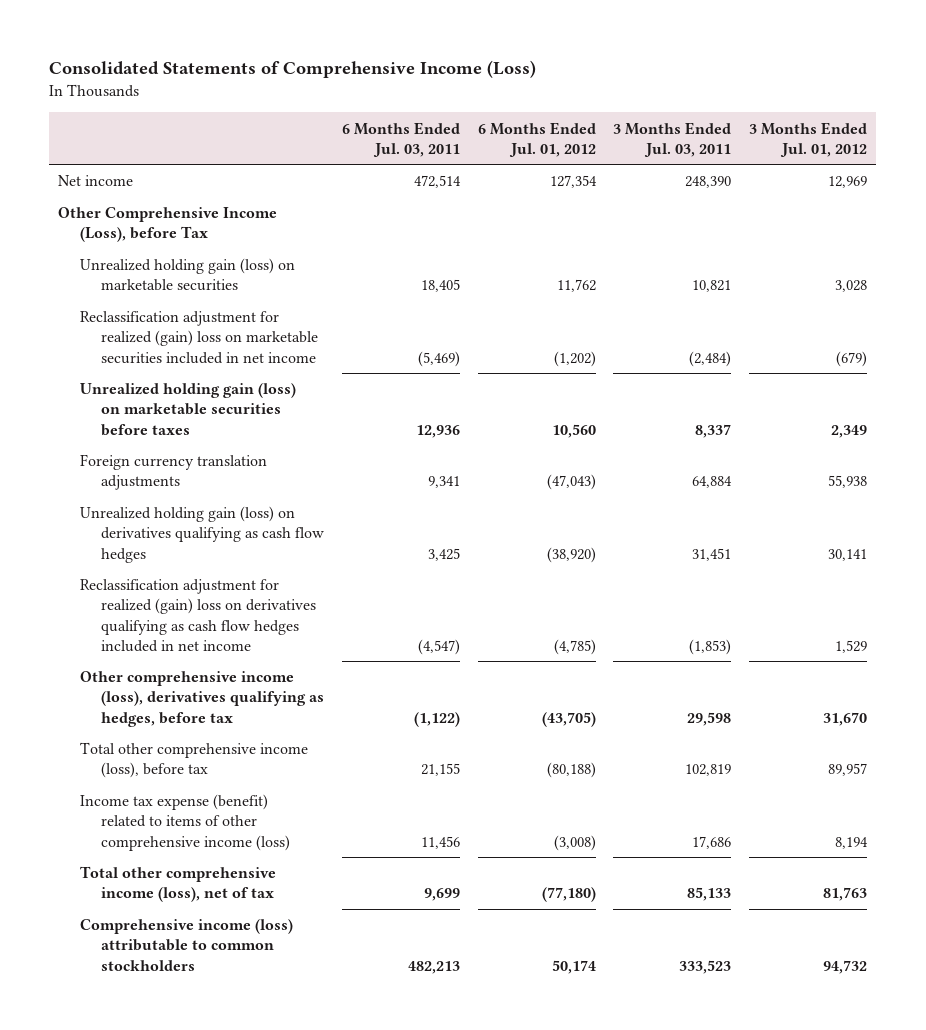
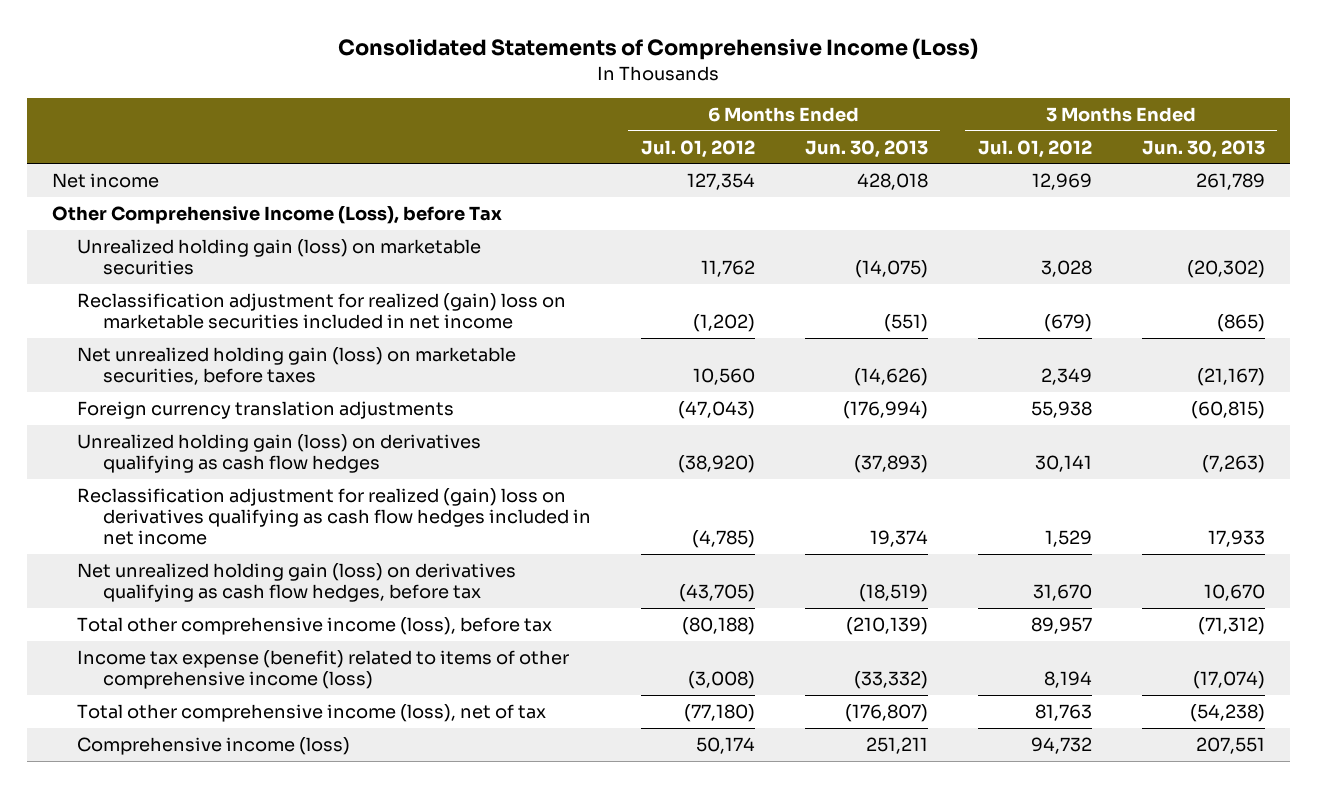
[341,121,460,157] 6 Months Ended Jul. 03, 2011 -> none
[613,121,732,157] 3 Months Ended Jul. 03, 2011 -> none
none -> [804,139,928,158] Jun. 30, 2013
none -> [1141,139,1265,158] Jun. 30, 2013
[79,383,296,436] Unrealized holding gain (loss) on marketable securities before taxes -> [77,346,517,386] Net unrealized holding gain (loss) on marketable securities, before taxes
[79,671,325,727] Other comprehensive income (loss), derivatives qualifying as hedges, before tax -> [77,562,517,603] Net unrealized holding gain (loss) on derivatives qualifying as cash flow hedges, before tax
[79,919,293,971] Comprehensive income (loss) attributable to common stockholders -> [77,736,351,755] Comprehensive income (loss)

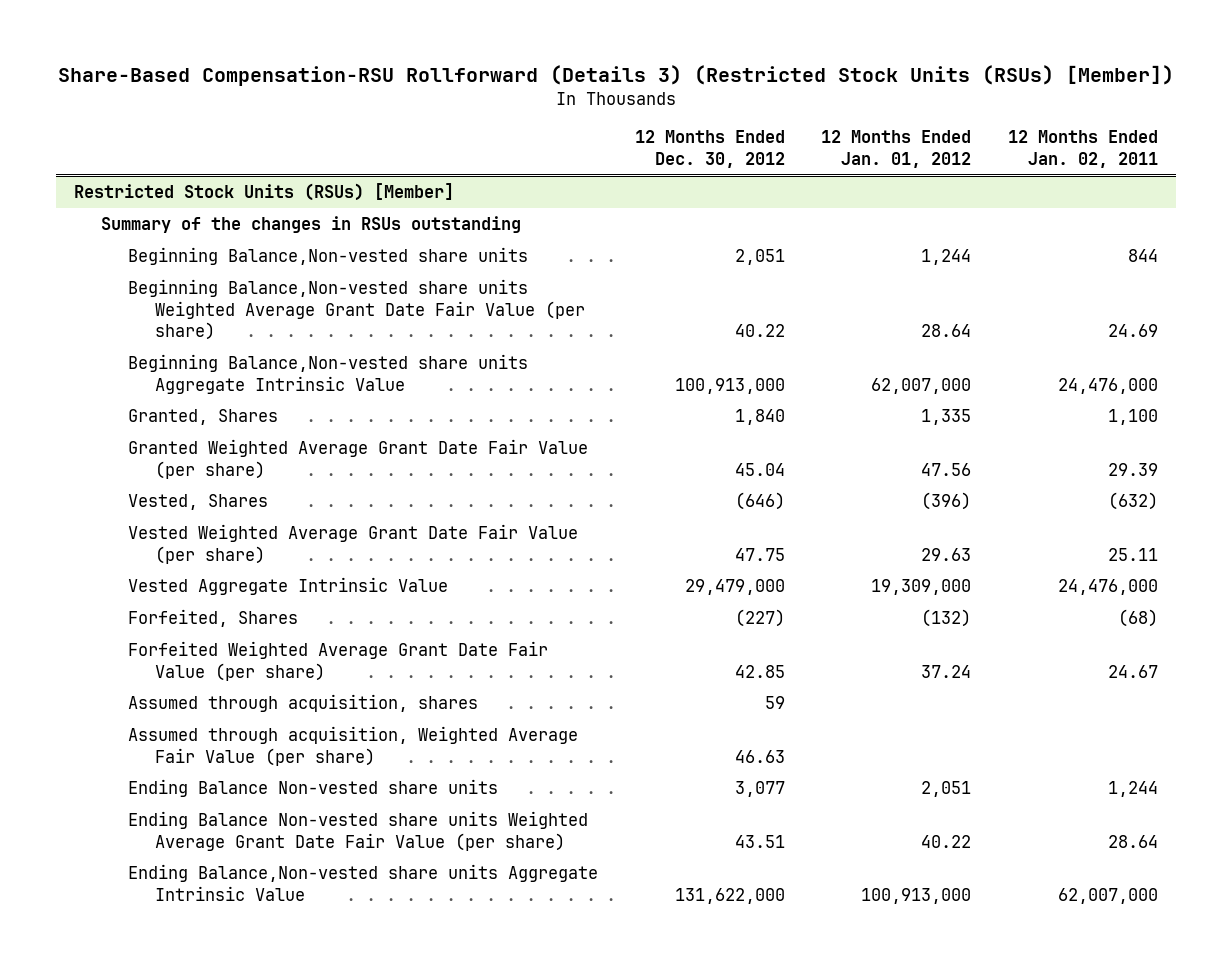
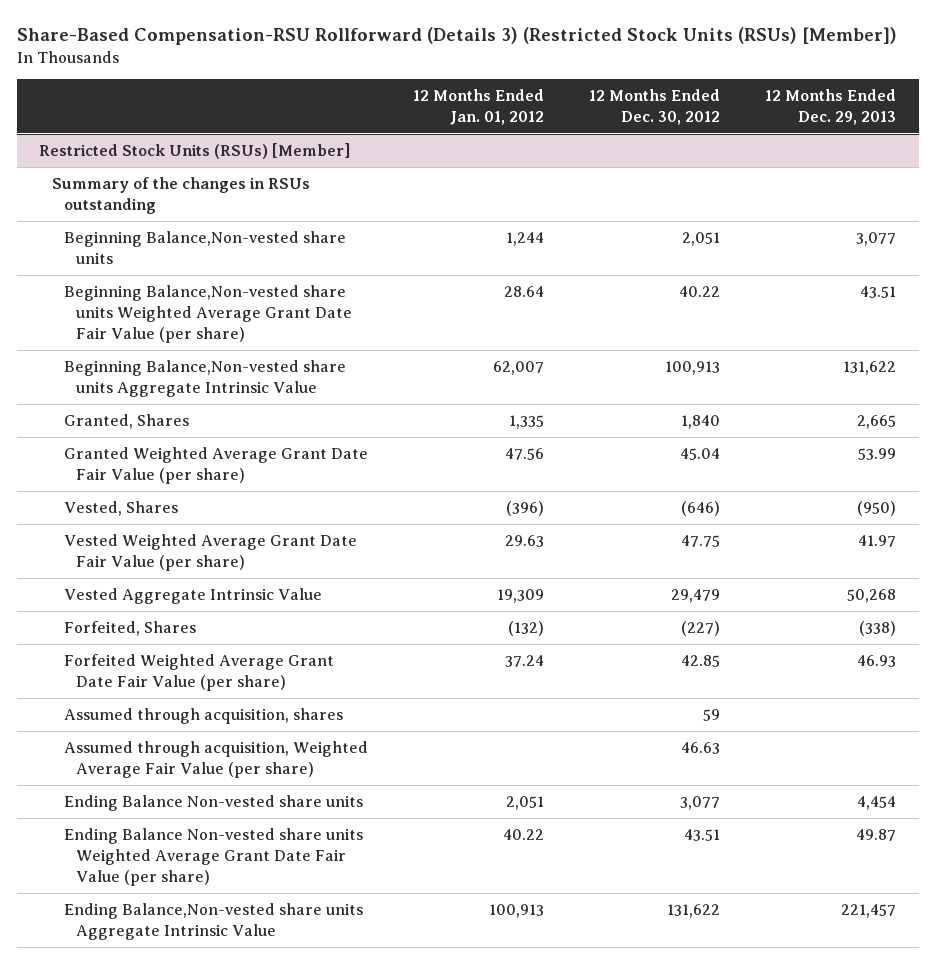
[1007,130,1158,168] 12 Months Ended Jan. 02, 2011 -> none
none -> [765,89,897,125] 12 Months Ended Dec. 29, 2013
[674,377,785,394] 100,913,000 -> [664,361,720,376] 100,913
[871,377,972,394] 62,007,000 -> [492,361,544,376] 62,007
[684,579,785,596] 29,479,000 -> [670,589,720,604] 29,479
[871,579,972,596] 19,309,000 -> [496,589,544,604] 19,309
[674,887,785,904] 131,622,000 -> [666,904,720,919] 131,622
[861,887,972,904] 100,913,000 -> [488,904,544,919] 100,913

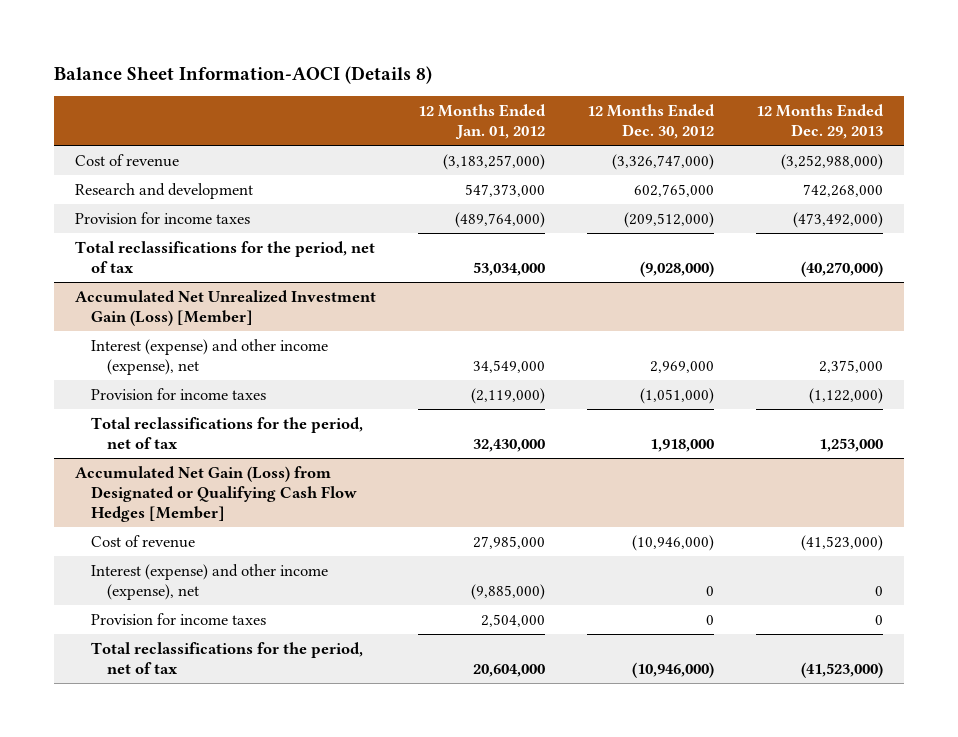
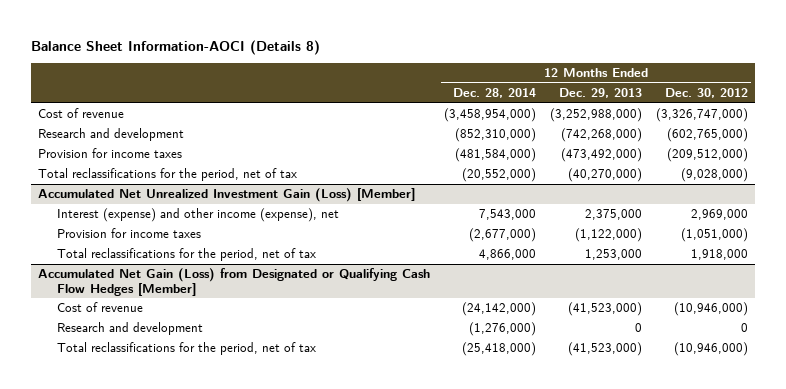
[417,104,546,140] 12 Months Ended Jan. 01, 2012 -> none
none -> [453,88,537,99] Dec. 28, 2014
[633,183,714,197] 602,765,000 -> [666,128,748,143] (602,765,000)
[803,183,884,197] 742,268,000 -> [561,128,643,143] (742,268,000)
[90,563,328,600] Interest (expense) and other income (expense), net -> none
[90,612,266,625] Provision for income taxes -> none
none -> [56,322,203,336] Research and development

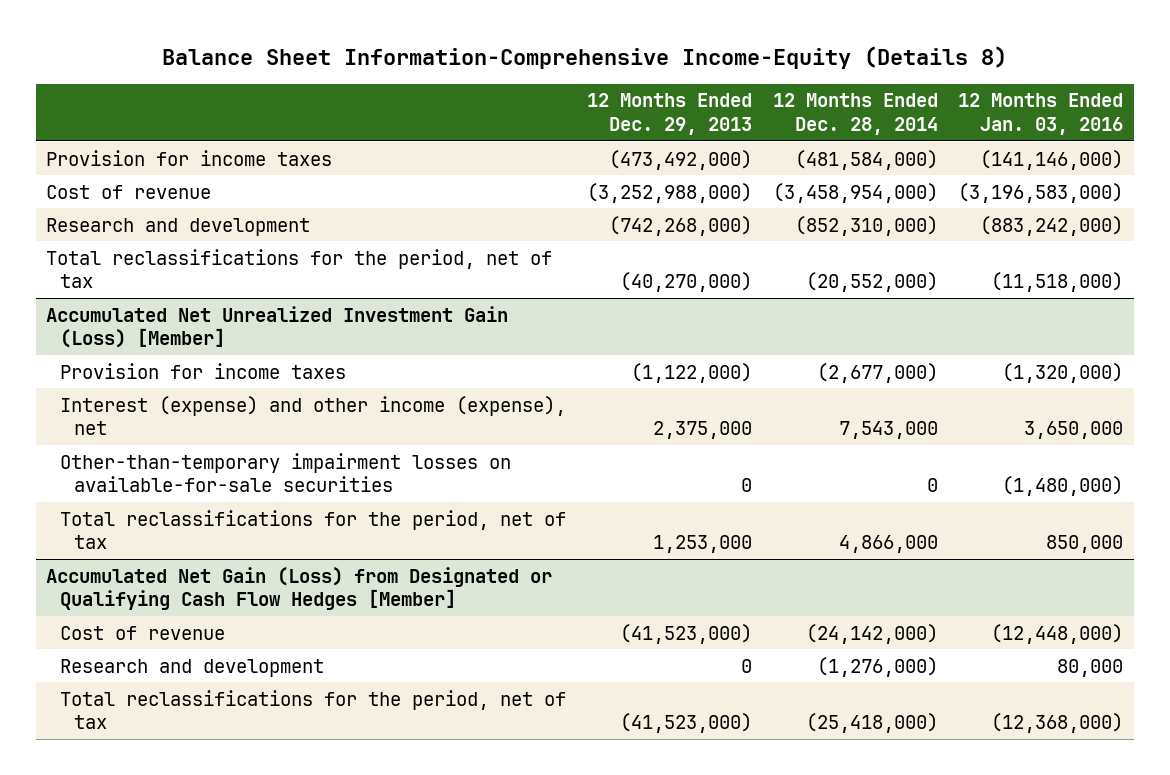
[31,39,321,55] Balance Sheet Information-AOCI (Details 8) -> [161,45,1007,69] Balance Sheet Information-Comprehensive Income-Equity (Details 8)
[664,88,748,99] Dec. 30, 2012 -> none
none -> [958,93,1124,135] 12 Months Ended Jan. 03, 2016
[38,148,183,159] Provision for income taxes -> [46,149,333,166] Provision for income taxes
[56,208,339,223] Interest (expense) and other income (expense), net -> [60,395,567,436] Interest (expense) and other income (expense), net
none -> [60,452,512,493] Other-than-temporary impairment losses on available-for-sale securities

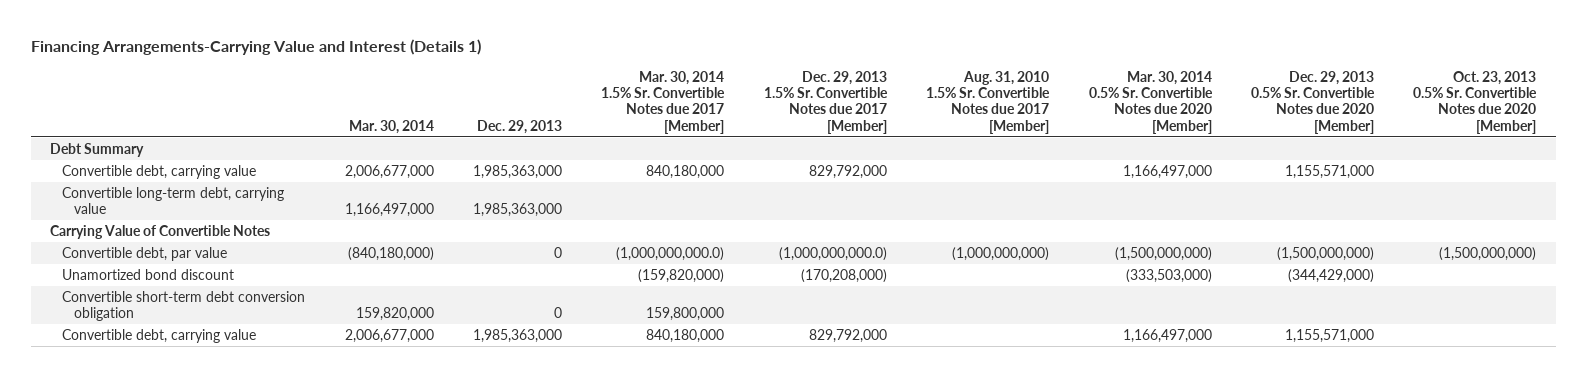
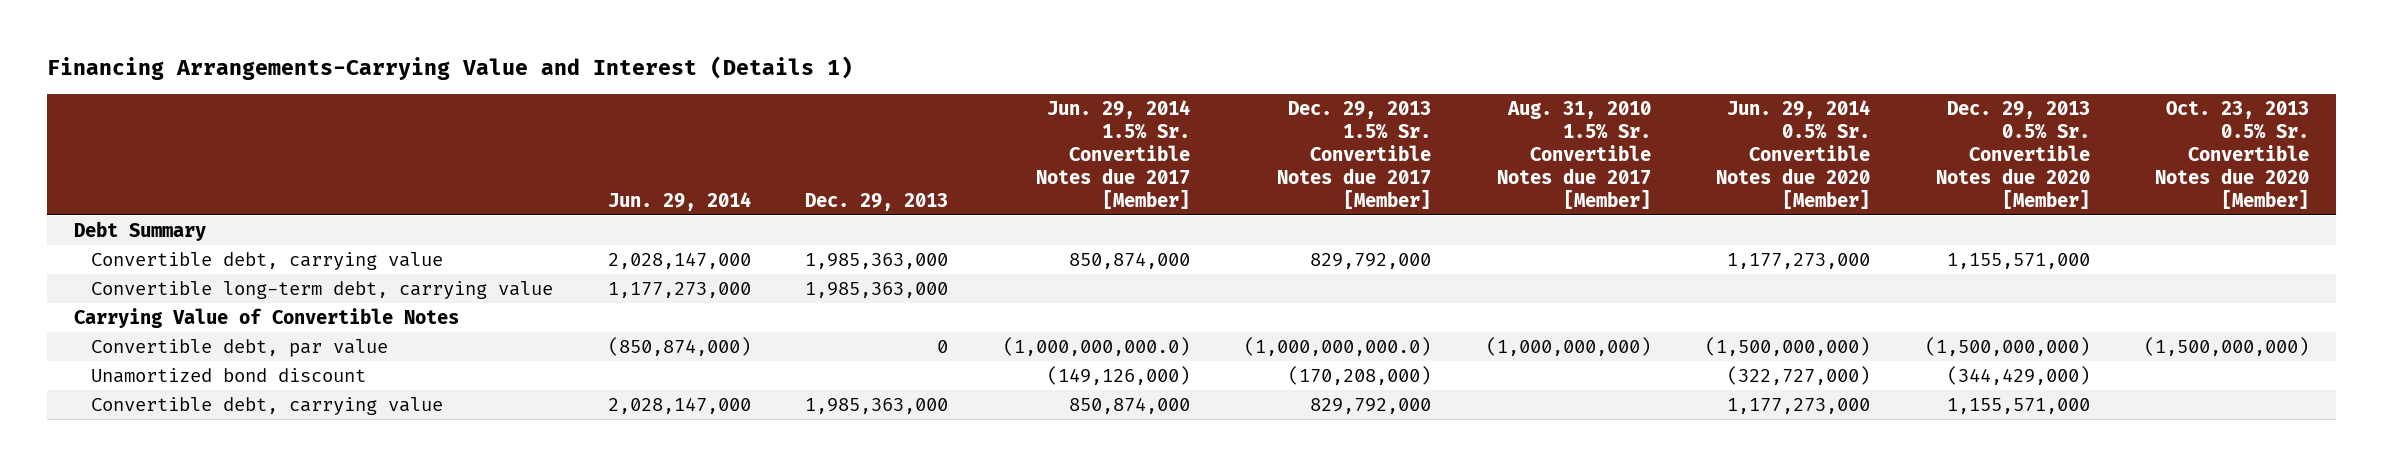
[348,119,434,134] Mar. 30, 2014 -> none
[601,71,726,134] Mar. 30, 2014 1.5% Sr. Convertible Notes due 2017 [Member] -> none
[1088,71,1213,134] Mar. 30, 2014 0.5% Sr. Convertible Notes due 2020 [Member] -> none
none -> [607,191,751,211] Jun. 29, 2014
none -> [1035,99,1190,209] Jun. 29, 2014 1.5% Sr. Convertible Notes due 2017 [Member]
none -> [1716,99,1871,209] Jun. 29, 2014 0.5% Sr. Convertible Notes due 2020 [Member]
[62,291,306,322] Convertible short-term debt conversion obligation -> none

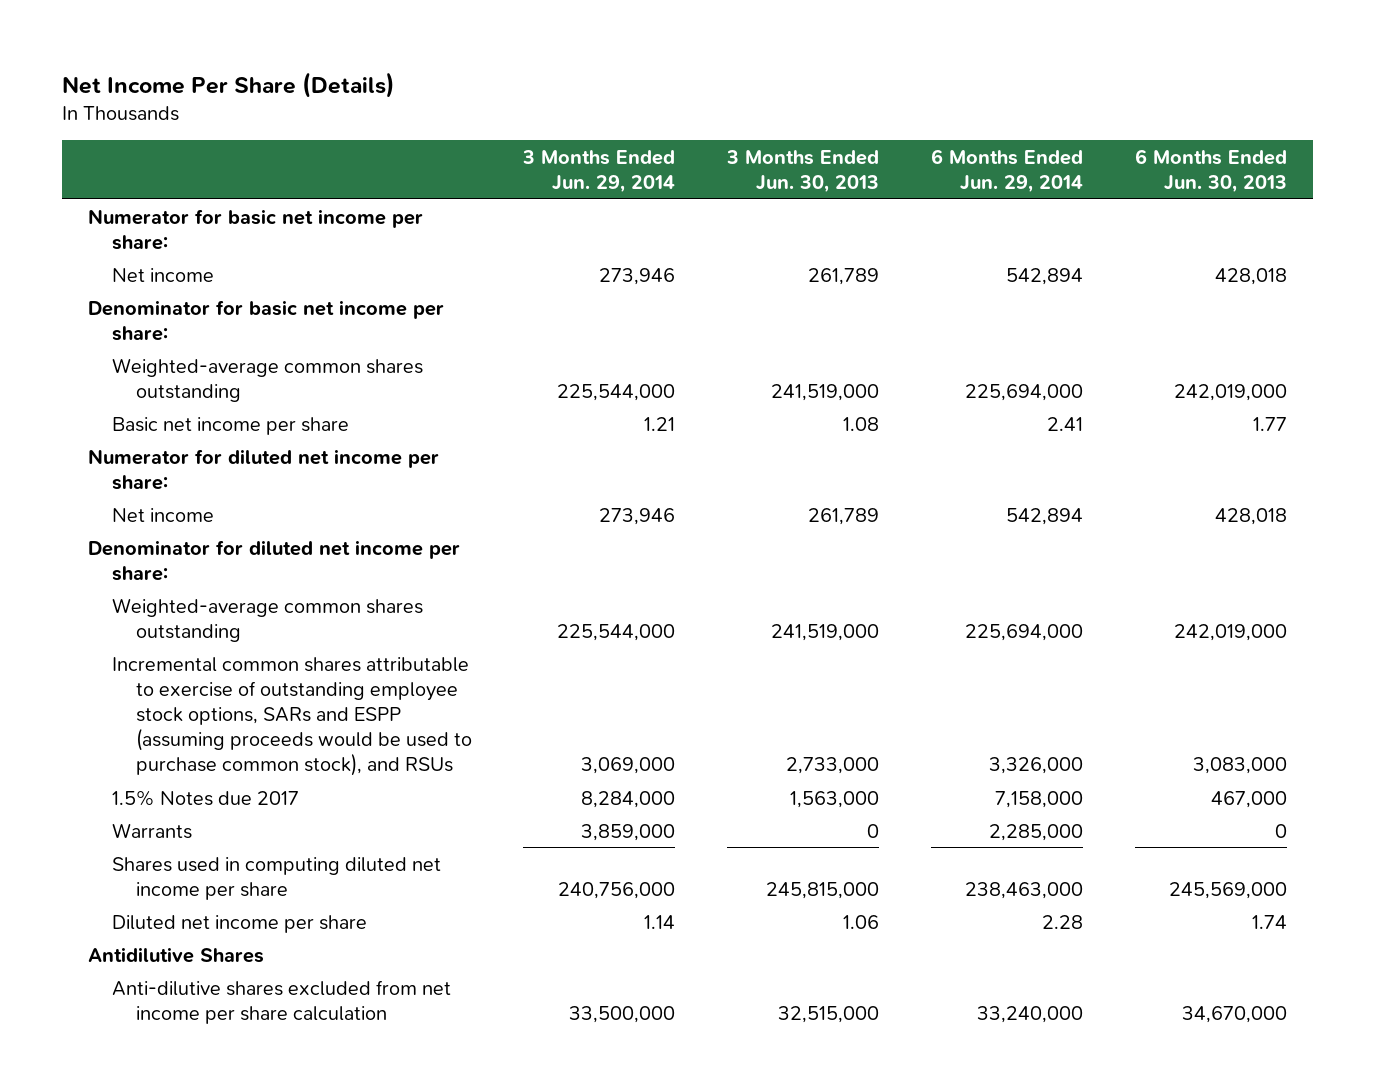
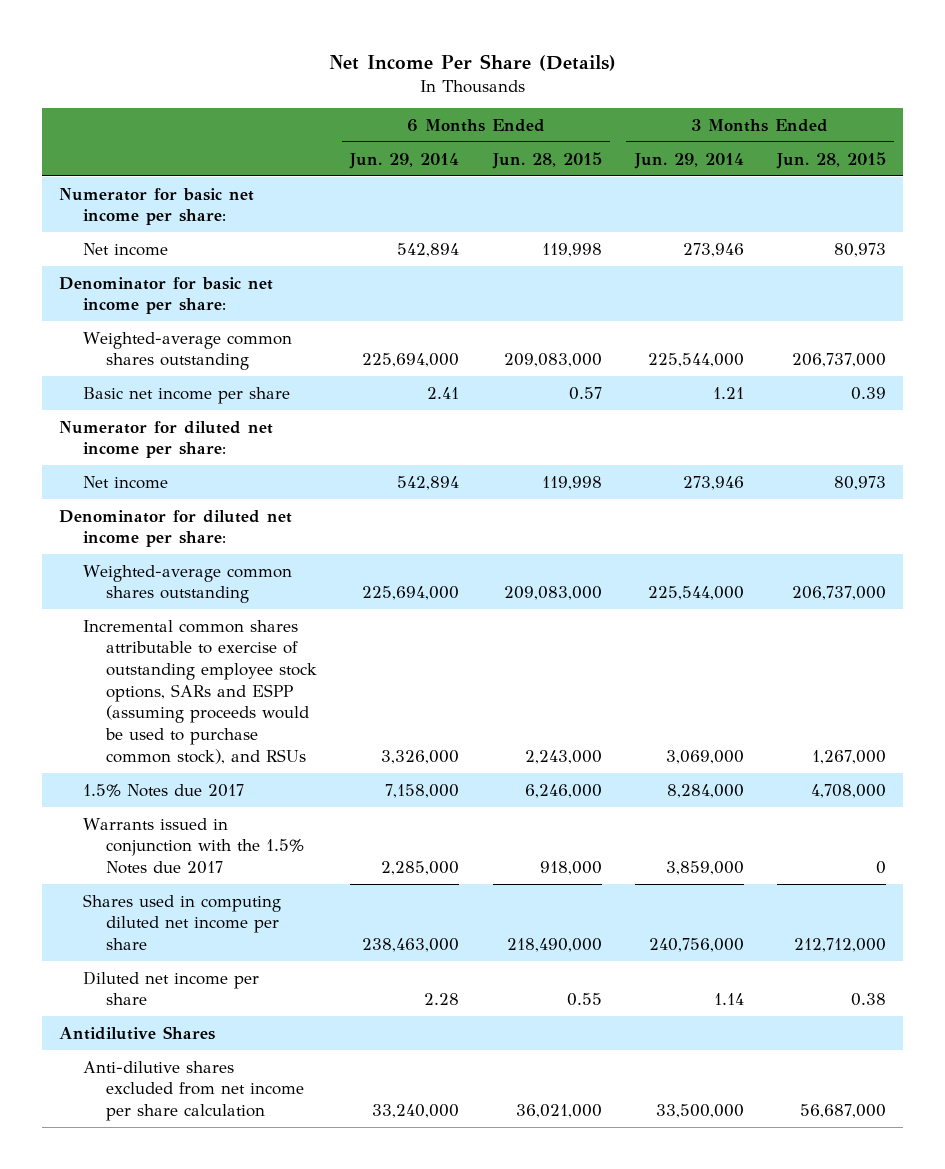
[726,149,880,193] 3 Months Ended Jun. 30, 2013 -> none
[1134,148,1287,193] 6 Months Ended Jun. 30, 2013 -> none
none -> [491,151,602,169] Jun. 28, 2015
none -> [776,151,887,169] Jun. 28, 2015
[111,822,192,839] Warrants -> [82,817,305,874] Warrants issued in conjunction with the 1.5% Notes due 2017

